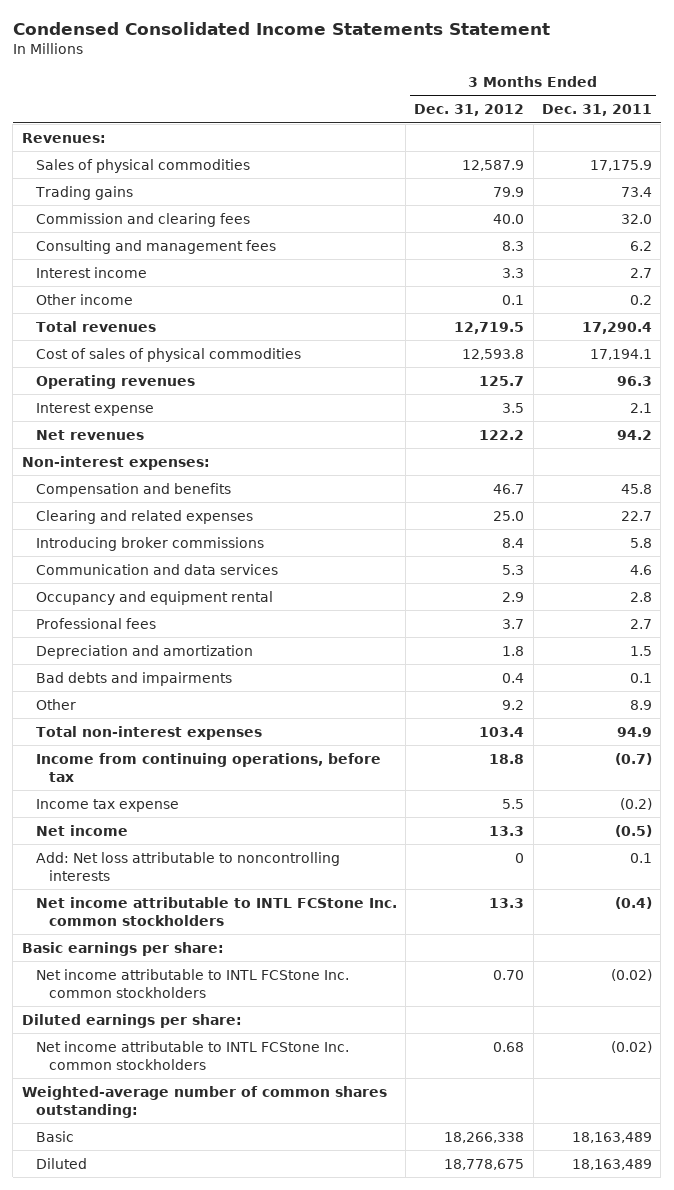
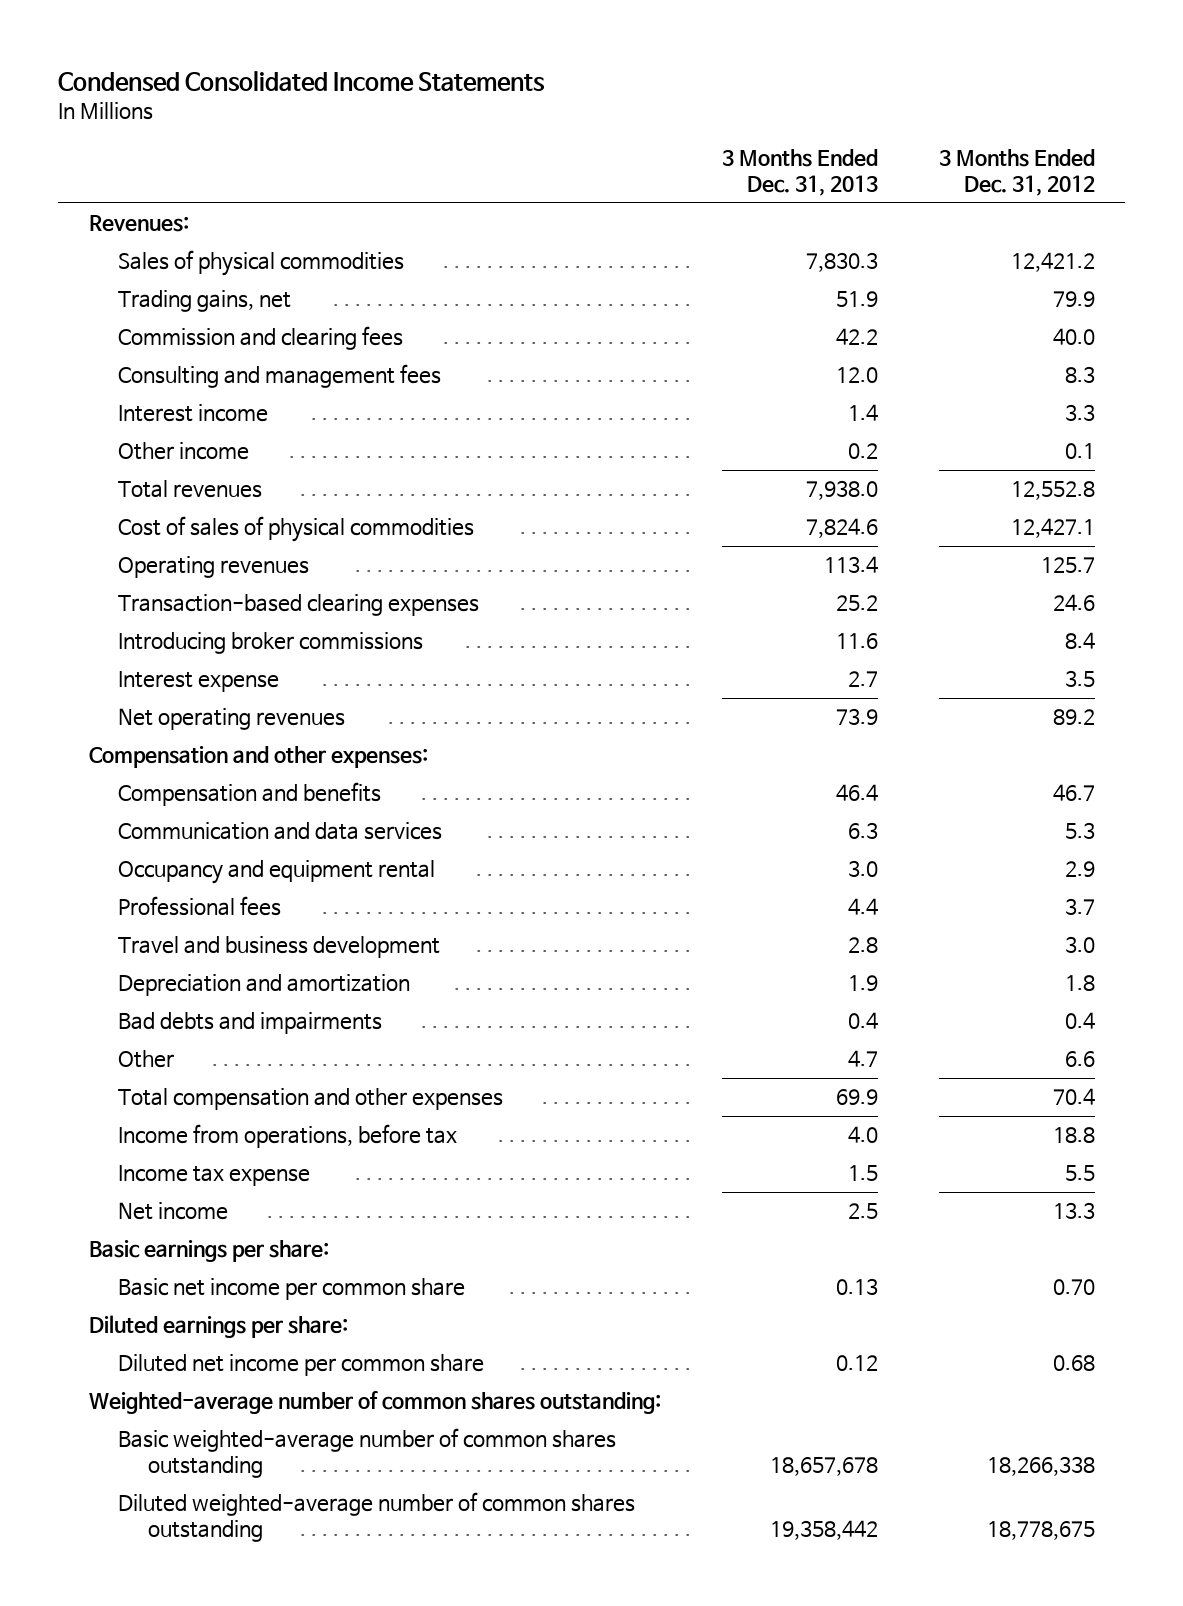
[12,21,550,35] Condensed Consolidated Income Statements Statement -> [58,71,546,93] Condensed Consolidated Income Statements
[541,104,652,117] Dec. 31, 2011 -> none
none -> [721,149,878,197] 3 Months Ended Dec. 31, 2013
[462,159,525,171] 12,587.9 -> [1010,252,1095,273] 12,421.2
[34,185,133,200] Trading gains -> [118,290,292,313] Trading gains, net
[454,321,525,334] 12,719.5 -> [1010,481,1095,501] 12,552.8
[462,348,525,360] 12,593.8 -> [1010,518,1095,539] 12,427.1
none -> [118,594,480,617] Transaction-based clearing expenses
[35,536,264,551] Introducing broker commissions -> [118,632,424,655] Introducing broker commissions
[35,429,144,440] Net revenues -> [118,708,346,731] Net operating revenues
[479,429,525,440] 122.2 -> [1052,709,1095,726] 89.2
[21,455,210,470] Non-interest expenses: -> [88,746,428,769] Compensation and other expenses:
[35,509,253,524] Clearing and related expenses -> none
none -> [118,936,441,959] Travel and business development
[502,699,525,710] 9.2 -> [1064,1051,1095,1068] 6.6
[35,725,262,740] Total non-interest expenses -> [118,1088,504,1111] Total compensation and other expenses
[479,726,525,737] 103.4 -> [1052,1088,1095,1106] 70.4
[35,752,381,782] Income from continuing operations, before tax -> [118,1124,458,1149] Income from operations, before tax
[35,851,340,881] Add: Net loss attributable to noncontrolling interests -> none
[35,896,397,926] Net income attributable to INTL FCStone Inc. common stockholders -> none
[35,968,349,998] Net income attributable to INTL FCStone Inc. common stockholders -> [118,1278,466,1301] Basic net income per common share
[35,1040,349,1070] Net income attributable to INTL FCStone Inc. common stockholders -> [118,1354,485,1377] Diluted net income per common share
[35,1130,74,1142] Basic -> [118,1428,617,1479] Basic weighted-average number of common shares outstanding
[35,1157,87,1169] Diluted -> [118,1492,636,1543] Diluted weighted-average number of common shares outstanding

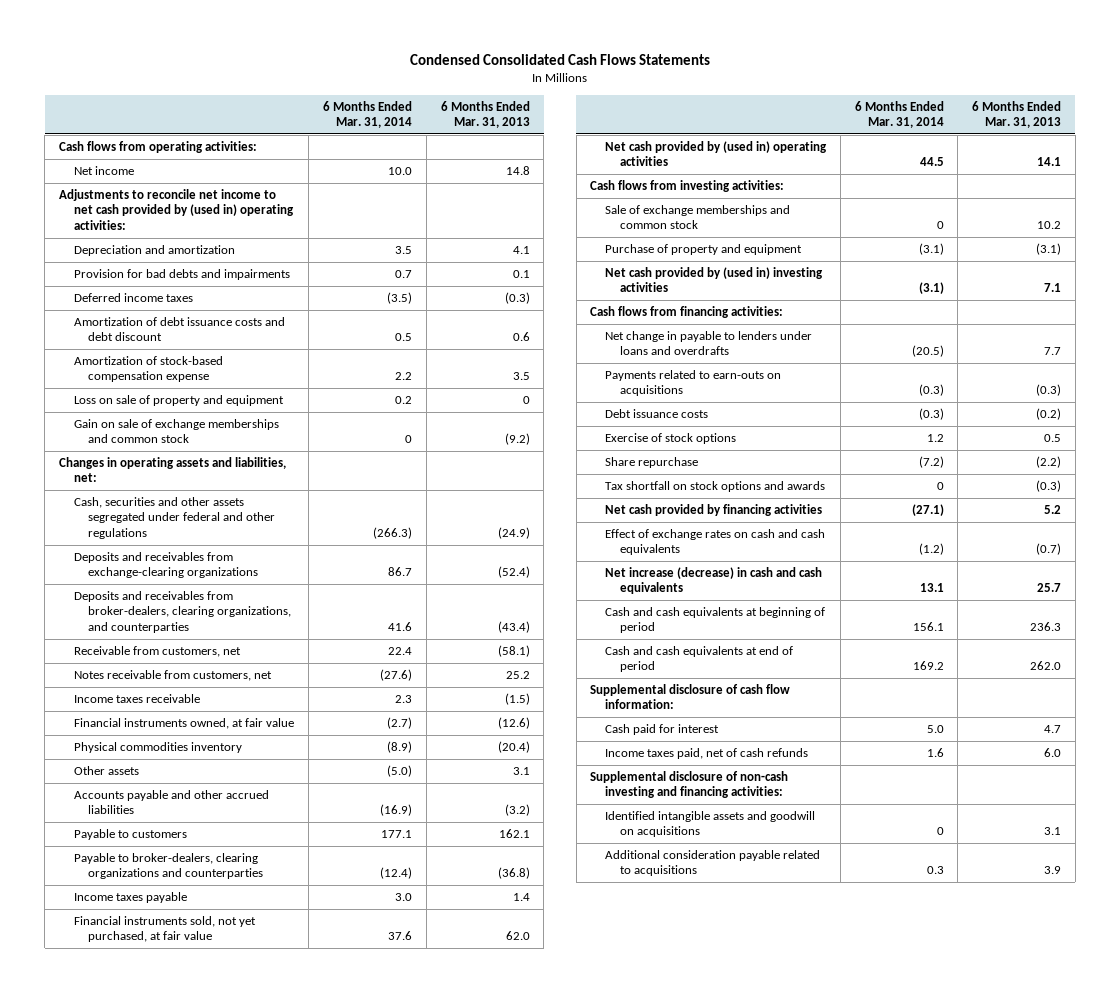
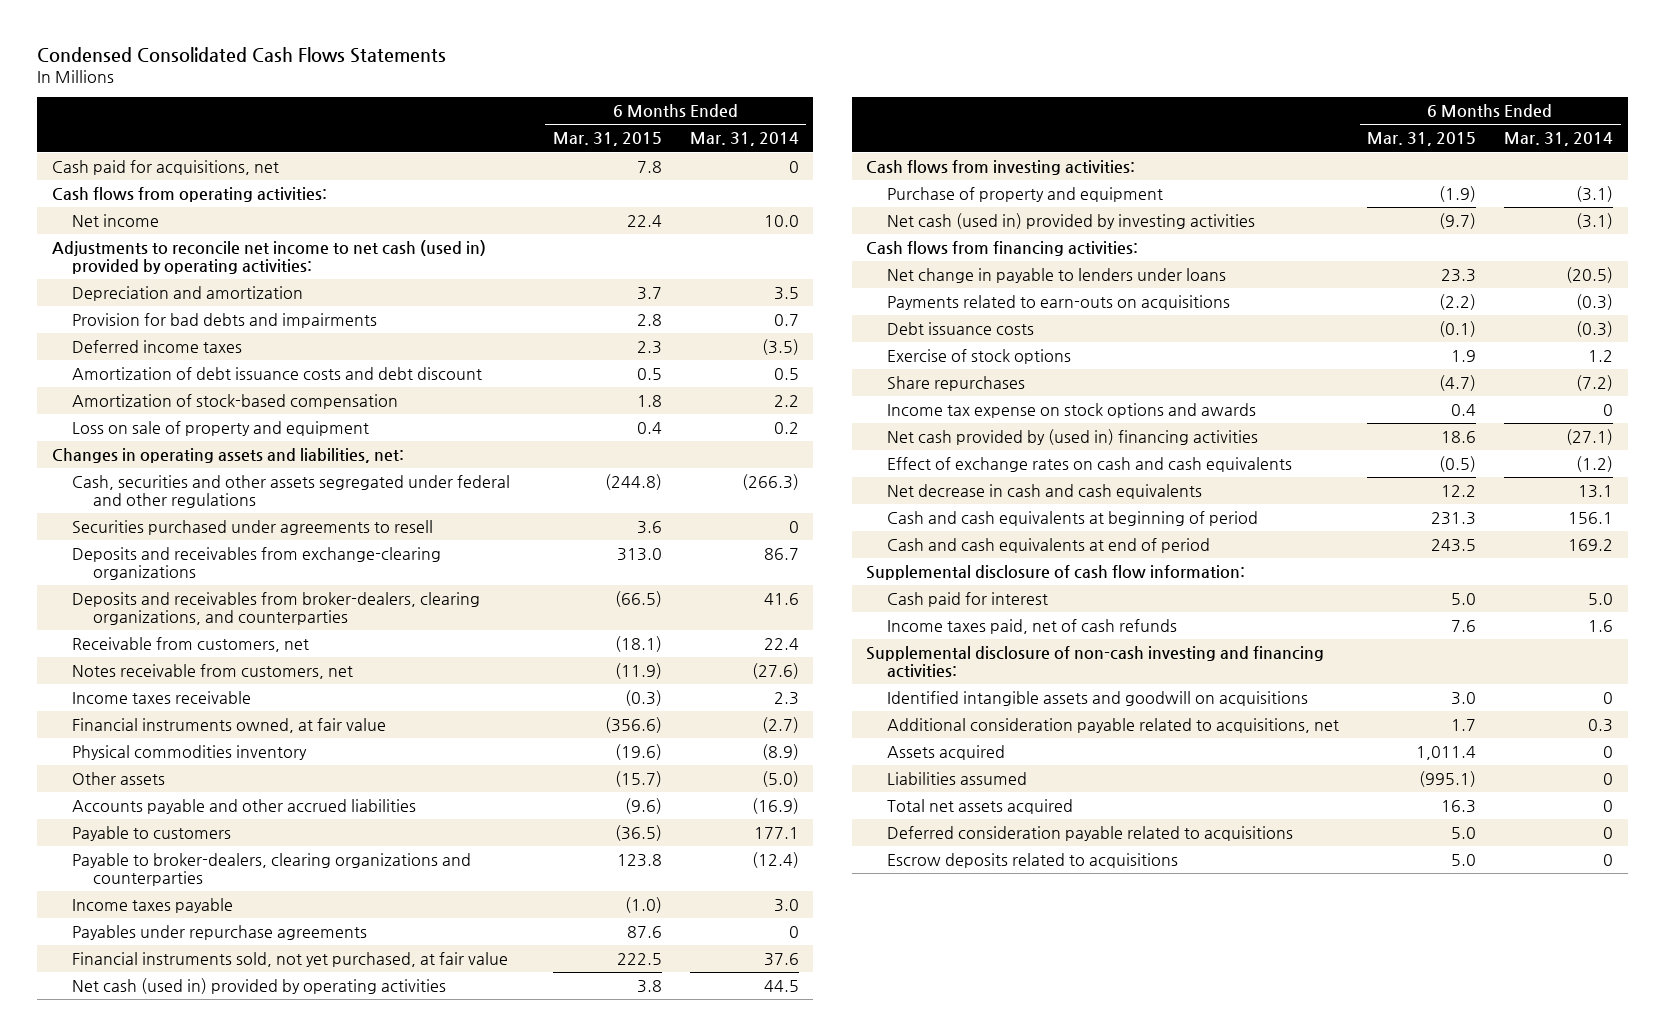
[440,100,530,129] 6 Months Ended Mar. 31, 2013 -> none
none -> [552,132,662,147] Mar. 31, 2015
none -> [51,159,279,175] Cash paid for acquisitions, net
[58,189,294,230] Adjustments to reconcile net income to net cash provided by (used in) operating activities: -> [51,239,486,275] Adjustments to reconcile net income to net cash (used in) provided by operating activities:
[73,356,223,383] Amortization of stock-based compensation expense -> [72,393,399,409] Amortization of stock-based compensation
[73,419,279,444] Gain on sale of exchange memberships and common stock -> none
none -> [72,519,434,535] Securities purchased under agreements to resell
none -> [72,924,368,940] Payables under repurchase agreements
[604,141,827,167] Net cash provided by (used in) operating activities -> [72,977,447,994] Net cash (used in) provided by operating activities
[604,205,790,230] Sale of exchange memberships and common stock -> none
[604,267,823,293] Net cash provided by (used in) investing activities -> [886,212,1255,229] Net cash (used in) provided by investing activities
[604,331,812,356] Net change in payable to lenders under loans and overdrafts -> [886,267,1226,283] Net change in payable to lenders under loans
[604,457,698,469] Share repurchase -> [886,375,1025,391] Share repurchases
[604,481,825,493] Tax shortfall on stock options and awards -> [886,402,1256,418] Income tax expense on stock options and awards
[604,504,822,517] Net cash provided by financing activities -> [886,428,1258,445] Net cash provided by (used in) financing activities
[604,567,822,595] Net increase (decrease) in cash and cash equivalents -> [886,483,1202,499] Net decrease in cash and cash equivalents
[604,850,820,877] Additional consideration payable related to acquisitions -> [886,717,1339,733] Additional consideration payable related to acquisitions, net
none -> [886,744,1005,760] Assets acquired
none -> [886,771,1027,785] Liabilities assumed
none -> [886,798,1073,814] Total net assets acquired
none -> [886,825,1293,841] Deferred consideration payable related to acquisitions
none -> [886,852,1178,868] Escrow deposits related to acquisitions

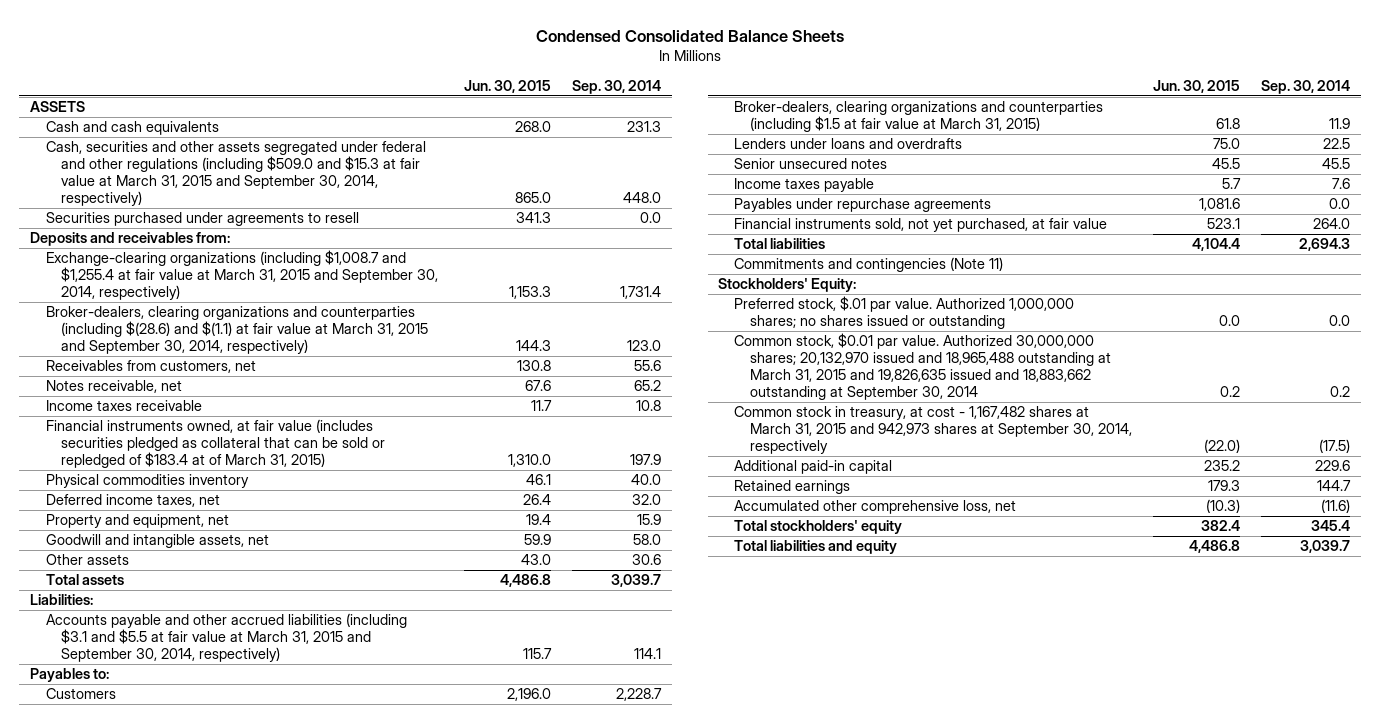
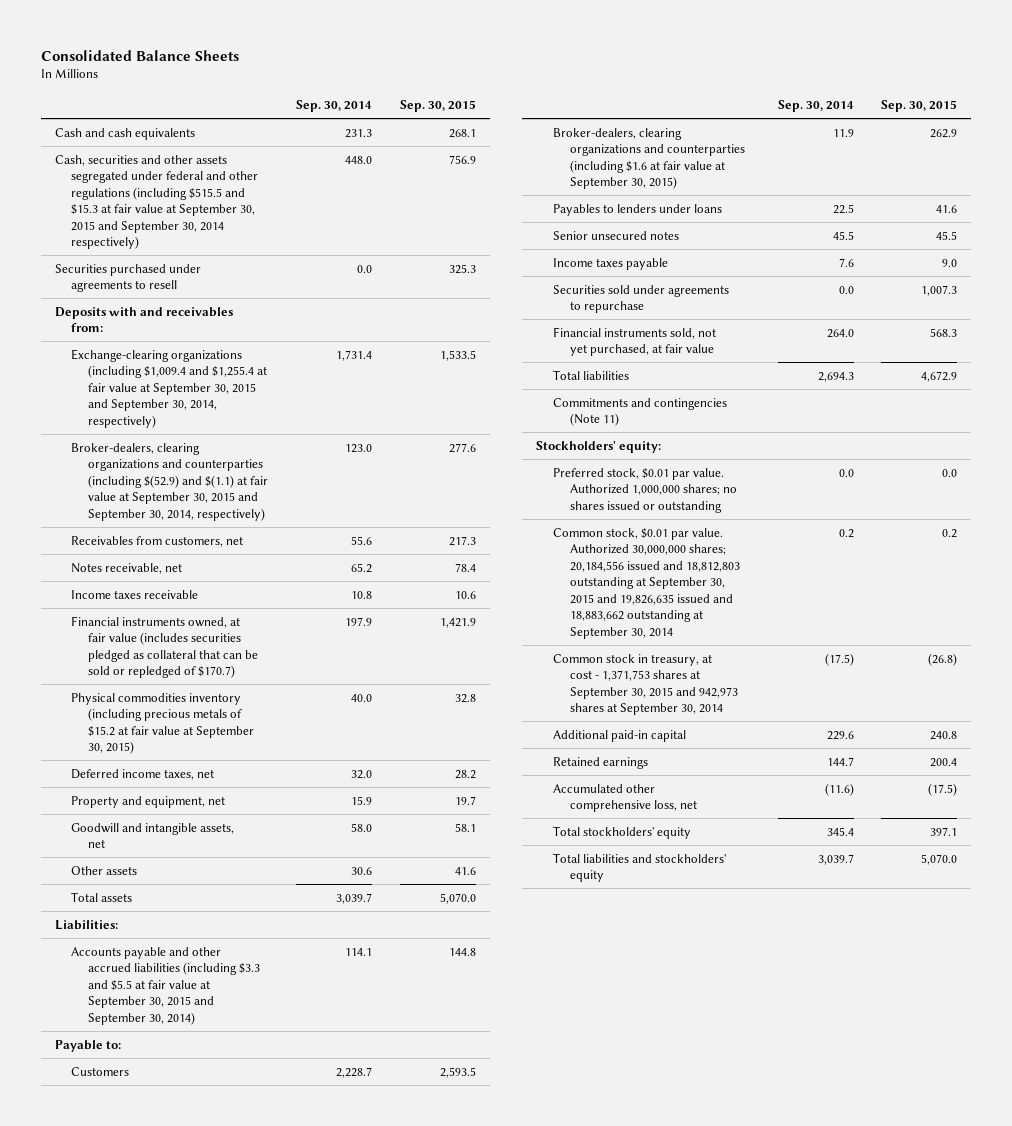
[535,29,844,42] Condensed Consolidated Balance Sheets -> [40,49,239,61] Consolidated Balance Sheets
[464,79,552,93] Jun. 30, 2015 -> none
none -> [399,99,476,112] Sep. 30, 2015
[29,101,85,113] ASSETS -> none
[45,141,426,207] Cash, securities and other assets segregated under federal and other regulations (including $509.0 and $15.3 at fair value at March 31, 2015 and September 30, 2014, respectively) -> [54,154,259,250] Cash, securities and other assets segregated under federal and other regulations (including $515.5 and $15.3 at fair value at September 30, 2015 and September 30, 2014 respectively)
[29,232,230,247] Deposits and receivables from: -> [54,306,233,333] Deposits with and receivables from:
[45,250,439,301] Exchange-clearing organizations (including $1,008.7 and $1,255.4 at fair value at March 31, 2015 and September 30, 2014, respectively) -> [71,348,268,428] Exchange-clearing organizations (including $1,009.4 and $1,255.4 at fair value at September 30, 2015 and September 30, 2014, respectively)
[45,306,429,355] Broker-dealers, clearing organizations and counterparties (including $(28.6) and $(1.1) at fair value at March 31, 2015 and September 30, 2014, respectively) -> [71,442,269,521] Broker-dealers, clearing organizations and counterparties (including $(52.9) and $(1.1) at fair value at September 30, 2015 and September 30, 2014, respectively)
[45,419,386,469] Financial instruments owned, at fair value (includes securities pledged as collateral that can be sold or repledged of $183.4 at of March 31, 2015) -> [71,615,259,679] Financial instruments owned, at fair value (includes securities pledged as collateral that can be sold or repledged of $170.7)
[45,474,249,489] Physical commodities inventory -> [71,692,255,755] Physical commodities inventory (including precious metals of $15.2 at fair value at September 30, 2015)
[45,613,407,663] Accounts payable and other accrued liabilities (including $3.1 and $5.5 at fair value at March 31, 2015 and September 30, 2014, respectively) -> [71,946,261,1025] Accounts payable and other accrued liabilities (including $3.3 and $5.5 at fair value at September 30, 2015 and September 30, 2014)
[29,668,109,683] Payables to: -> [54,1039,121,1052] Payable to:
[734,101,1104,133] Broker-dealers, clearing organizations and counterparties (including $1.5 at fair value at March 31, 2015) -> [553,127,745,190] Broker-dealers, clearing organizations and counterparties (including $1.6 at fair value at September 30, 2015)
[734,138,963,150] Lenders under loans and overdrafts -> [553,203,723,216] Payables to lenders under loans
[734,198,992,213] Payables under repurchase agreements -> [553,284,730,314] Securities sold under agreements to repurchase
[718,278,857,293] Stockholders' Equity: -> [536,440,662,453] Stockholders' equity:
[734,296,1075,330] Preferred stock, $.01 par value. Authorized 1,000,000 shares; no shares issued or outstanding -> [553,467,737,513] Preferred stock, $0.01 par value. Authorized 1,000,000 shares; no shares issued or outstanding
[734,333,1112,401] Common stock, $0.01 par value. Authorized 30,000,000 shares; 20,132,970 issued and 18,965,488 outstanding at March 31, 2015 and 19,826,635 issued and 18,883,662 outstanding at September 30, 2014 -> [553,527,740,639] Common stock, $0.01 par value. Authorized 30,000,000 shares; 20,184,556 issued and 18,812,803 outstanding at September 30, 2015 and 19,826,635 issued and 18,883,662 outstanding at September 30, 2014
[734,406,1133,455] Common stock in treasury, at cost - 1,167,482 shares at March 31, 2015 and 942,973 shares at September 30, 2014, respectively -> [553,653,738,716] Common stock in treasury, at cost - 1,371,753 shares at September 30, 2015 and 942,973 shares at September 30, 2014
[734,540,898,555] Total liabilities and equity -> [553,852,727,883] Total liabilities and stockholders' equity

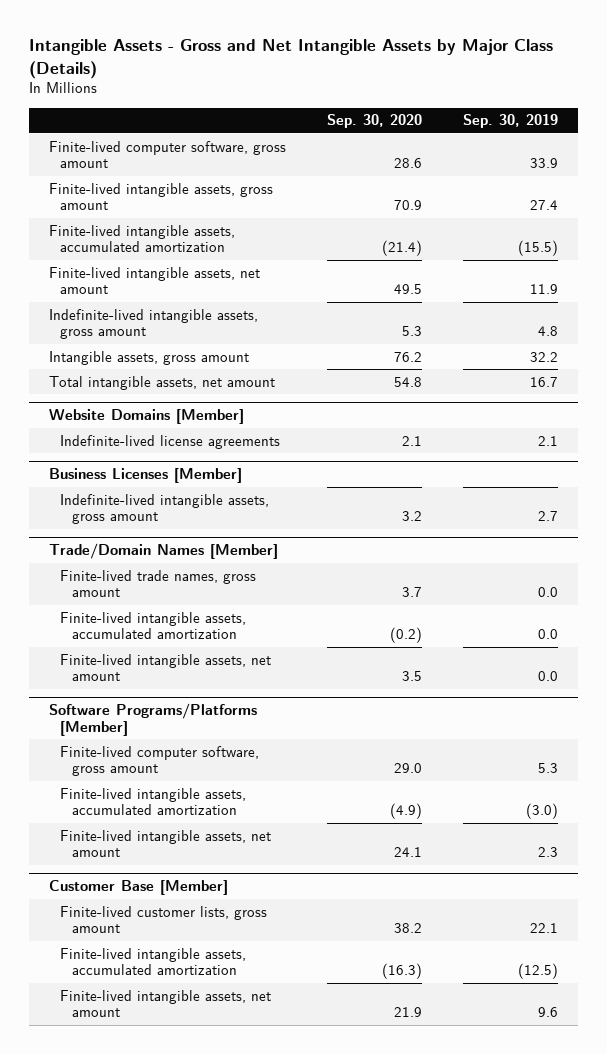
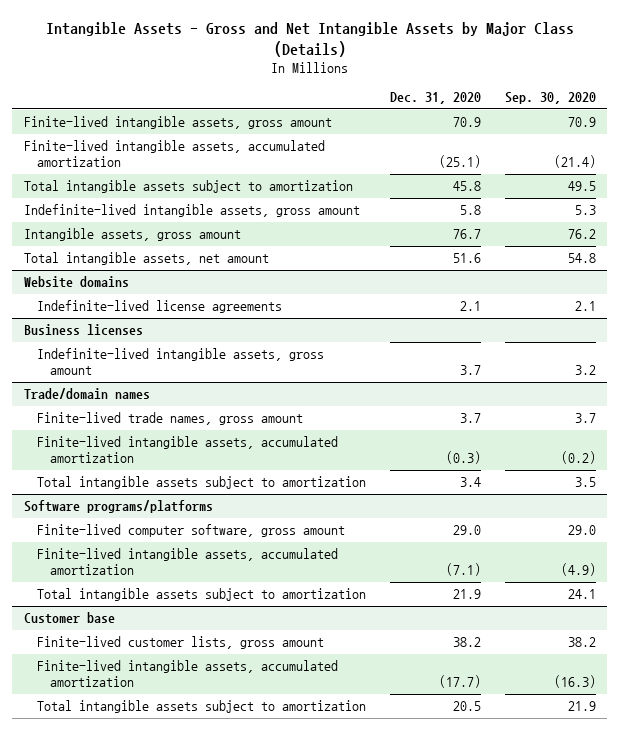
[462,114,558,129] Sep. 30, 2019 -> none
none -> [389,92,481,105] Dec. 31, 2020
[49,140,287,169] Finite-lived computer software, gross amount -> none
[49,266,261,295] Finite-lived intangible assets, net amount -> [23,180,353,194] Total intangible assets subject to amortization
[49,409,245,425] Website Domains [Member] -> [23,276,129,289] Website domains
[49,468,243,484] Business Licenses [Member] -> [23,324,143,336] Business licenses
[49,543,279,560] Trade/Domain Names [Member] -> [23,388,150,400] Trade/domain names
[60,653,272,682] Finite-lived intangible assets, net amount -> [36,476,366,490] Total intangible assets subject to amortization
[49,703,258,736] Software Programs/Platforms [Member] -> [23,500,213,514] Software programs/platforms
[60,829,272,858] Finite-lived intangible assets, net amount -> [36,588,366,602] Total intangible assets subject to amortization
[49,880,229,896] Customer Base [Member] -> [23,612,115,625] Customer base
[60,989,272,1018] Finite-lived intangible assets, net amount -> [36,700,366,714] Total intangible assets subject to amortization

